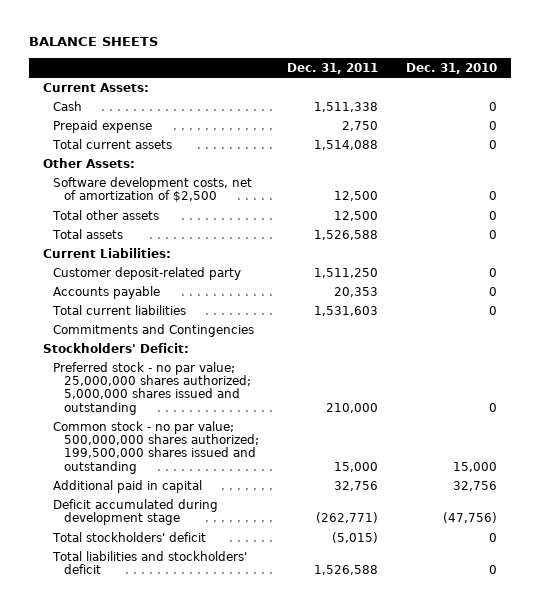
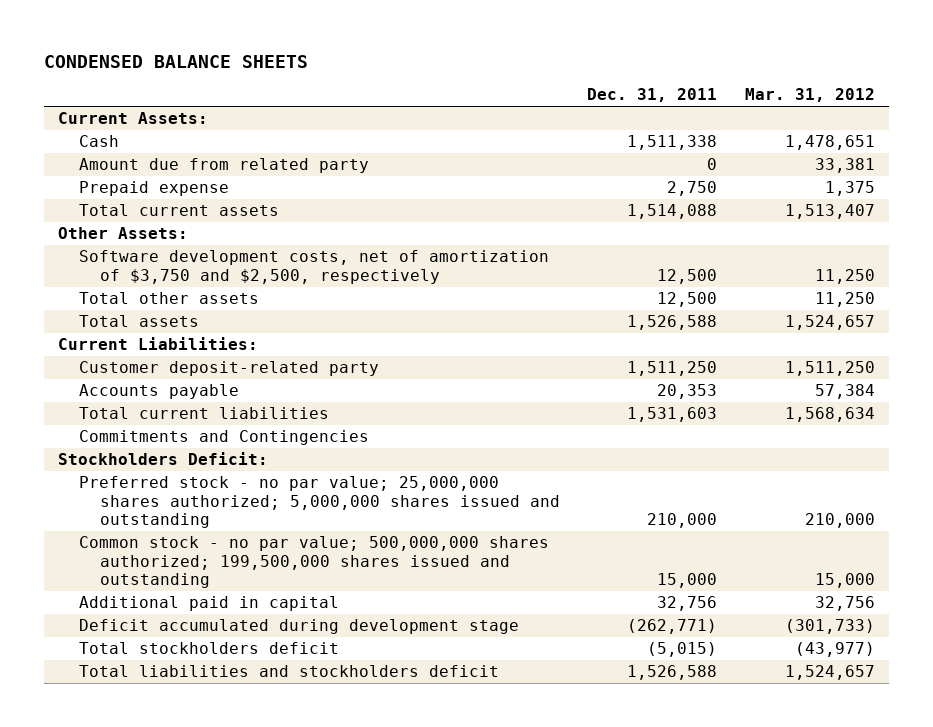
[28,37,158,47] BALANCE SHEETS -> [44,55,309,69] CONDENSED BALANCE SHEETS
[405,62,497,74] Dec. 31, 2010 -> none
none -> [744,88,875,103] Mar. 31, 2012
none -> [78,158,369,174] Amount due from related party
[53,176,253,203] Software development costs, net of amortization of $2,500 -> [78,250,549,284] Software development costs, net of amortization of $3,750 and $2,500, respectively
[42,342,189,353] Stockholders' Deficit: -> [58,452,269,466] Stockholders Deficit:
[52,531,207,542] Total stockholders' deficit -> [78,642,339,655] Total stockholders deficit
[52,550,248,575] Total liabilities and stockholders' deficit -> [78,665,499,678] Total liabilities and stockholders deficit

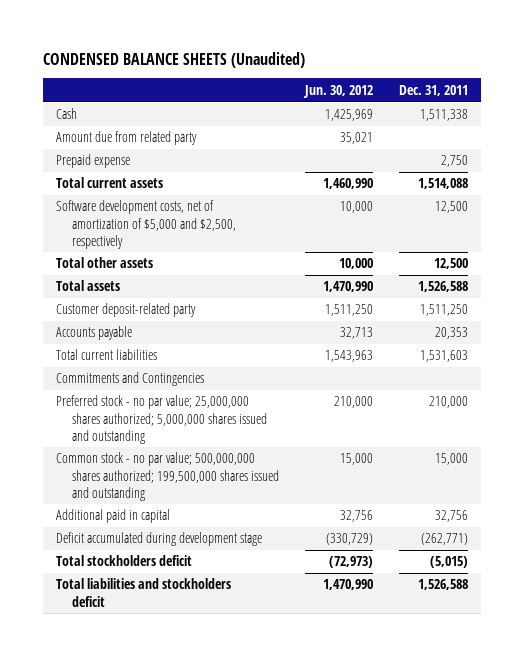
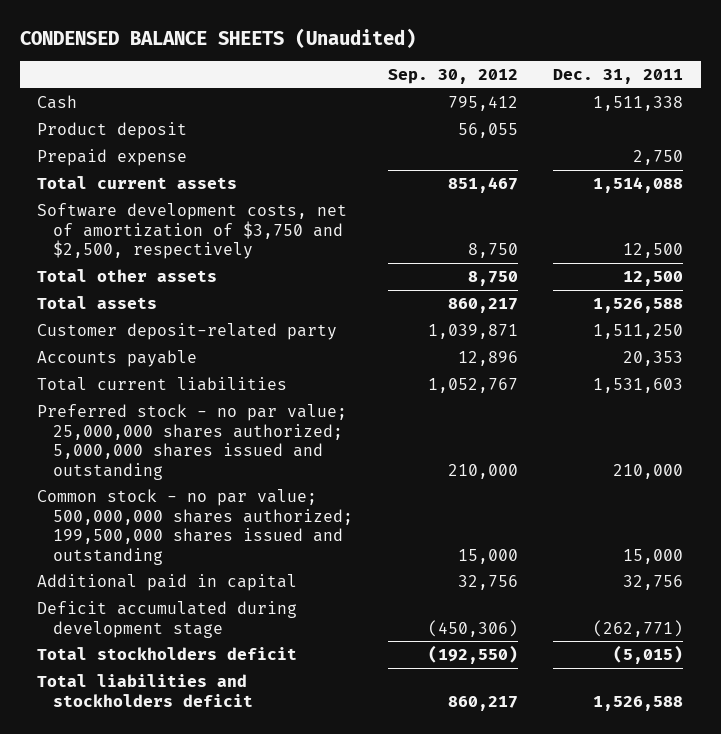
[302,84,373,98] Jun. 30, 2012 -> none
none -> [387,69,518,85] Sep. 30, 2012
[56,131,198,146] Amount due from related party -> none
none -> [37,122,188,140] Product deposit
[56,200,236,249] Software development costs, net of amortization of $5,000 and $2,500, respectively -> [37,203,348,260] Software development costs, net of amortization of $3,750 and $2,500, respectively
[56,372,205,387] Commitments and Contingencies -> none

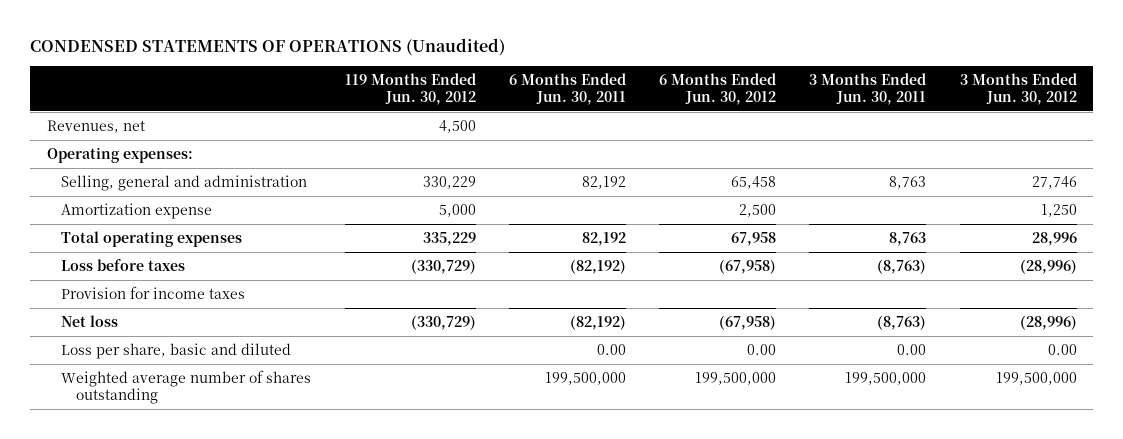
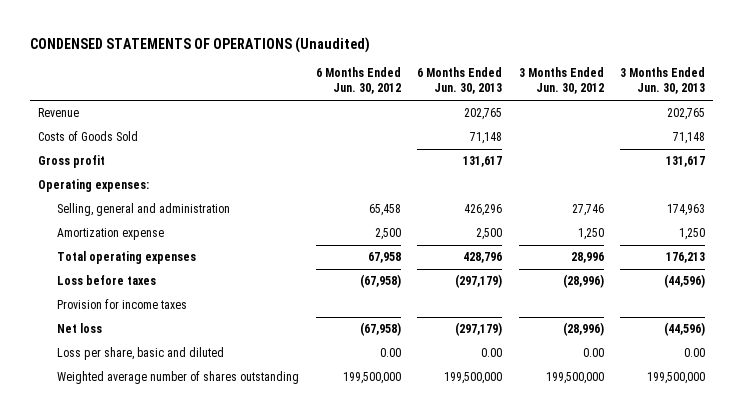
[344,72,476,105] 119 Months Ended Jun. 30, 2012 -> none
[508,72,626,105] 6 Months Ended Jun. 30, 2011 -> none
[809,72,927,105] 3 Months Ended Jun. 30, 2011 -> none
none -> [417,67,503,95] 6 Months Ended Jun. 30, 2013
none -> [620,67,706,95] 3 Months Ended Jun. 30, 2013
[46,120,145,134] Revenues, net -> [38,108,80,118] Revenue
none -> [38,131,139,142] Costs of Goods Sold
none -> [38,155,106,169] Gross profit

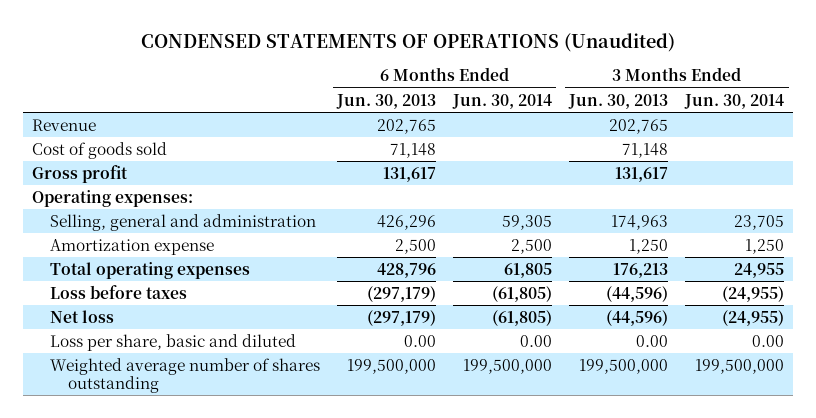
[315,67,401,95] 6 Months Ended Jun. 30, 2012 -> none
[518,67,604,95] 3 Months Ended Jun. 30, 2012 -> none
none -> [452,93,553,109] Jun. 30, 2014
none -> [684,93,785,109] Jun. 30, 2014
[38,131,139,142] Costs of Goods Sold -> [31,141,167,159] Cost of goods sold
[57,299,188,310] Provision for income taxes -> none

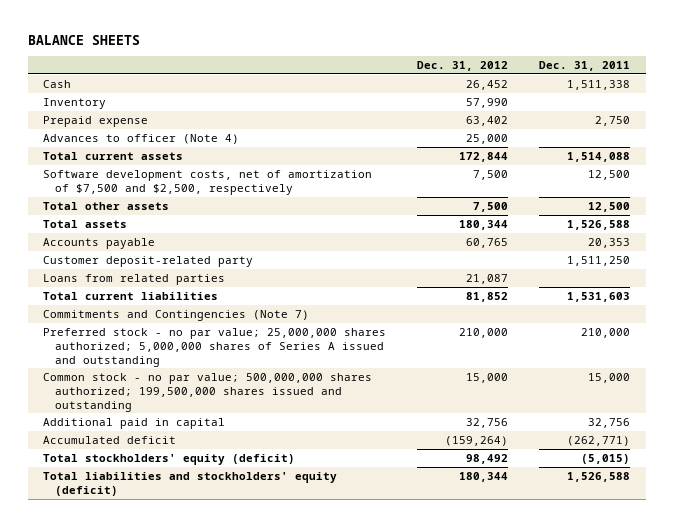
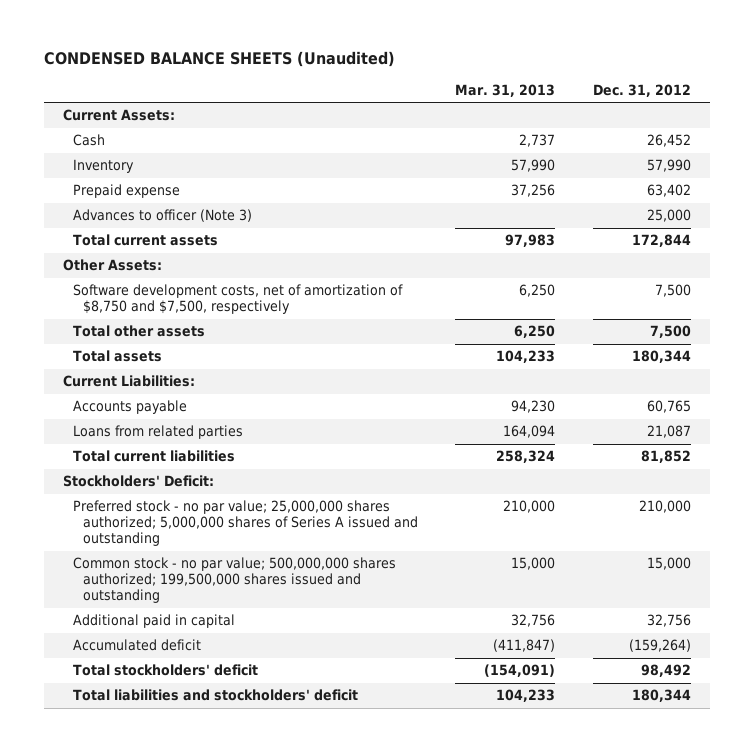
[27,35,140,46] BALANCE SHEETS -> [43,51,395,68] CONDENSED BALANCE SHEETS (Unaudited)
[539,61,631,72] Dec. 31, 2011 -> none
none -> [455,83,556,97] Mar. 31, 2013
none -> [62,109,175,122] Current Assets:
[43,133,240,144] Advances to officer (Note 4) -> [72,209,252,223] Advances to officer (Note 3)
none -> [62,259,162,272] Other Assets:
[43,169,373,195] Software development costs, net of amortization of $7,500 and $2,500, respectively -> [72,284,403,315] Software development costs, net of amortization of $8,750 and $7,500, respectively
none -> [62,375,195,388] Current Liabilities:
[43,255,254,267] Customer deposit-related party -> none
[43,309,310,321] Commitments and Contingencies (Note 7) -> none
none -> [62,475,214,488] Stockholders' Deficit:
[43,453,296,465] Total stockholders' equity (deficit) -> [72,664,258,677] Total stockholders' deficit
[43,471,338,496] Total liabilities and stockholders' equity (deficit) -> [72,689,358,702] Total liabilities and stockholders' deficit

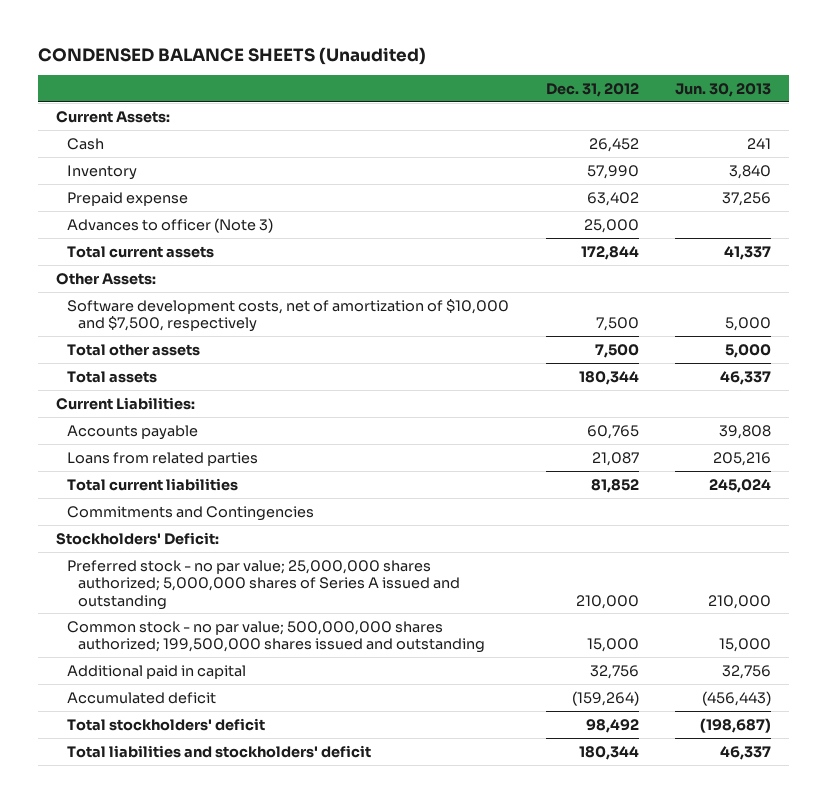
[455,83,556,97] Mar. 31, 2013 -> none
none -> [675,82,772,97] Jun. 30, 2013
[72,284,403,315] Software development costs, net of amortization of $8,750 and $7,500, respectively -> [67,298,510,333] Software development costs, net of amortization of $10,000 and $7,500, respectively
none -> [67,505,315,521] Commitments and Contingencies

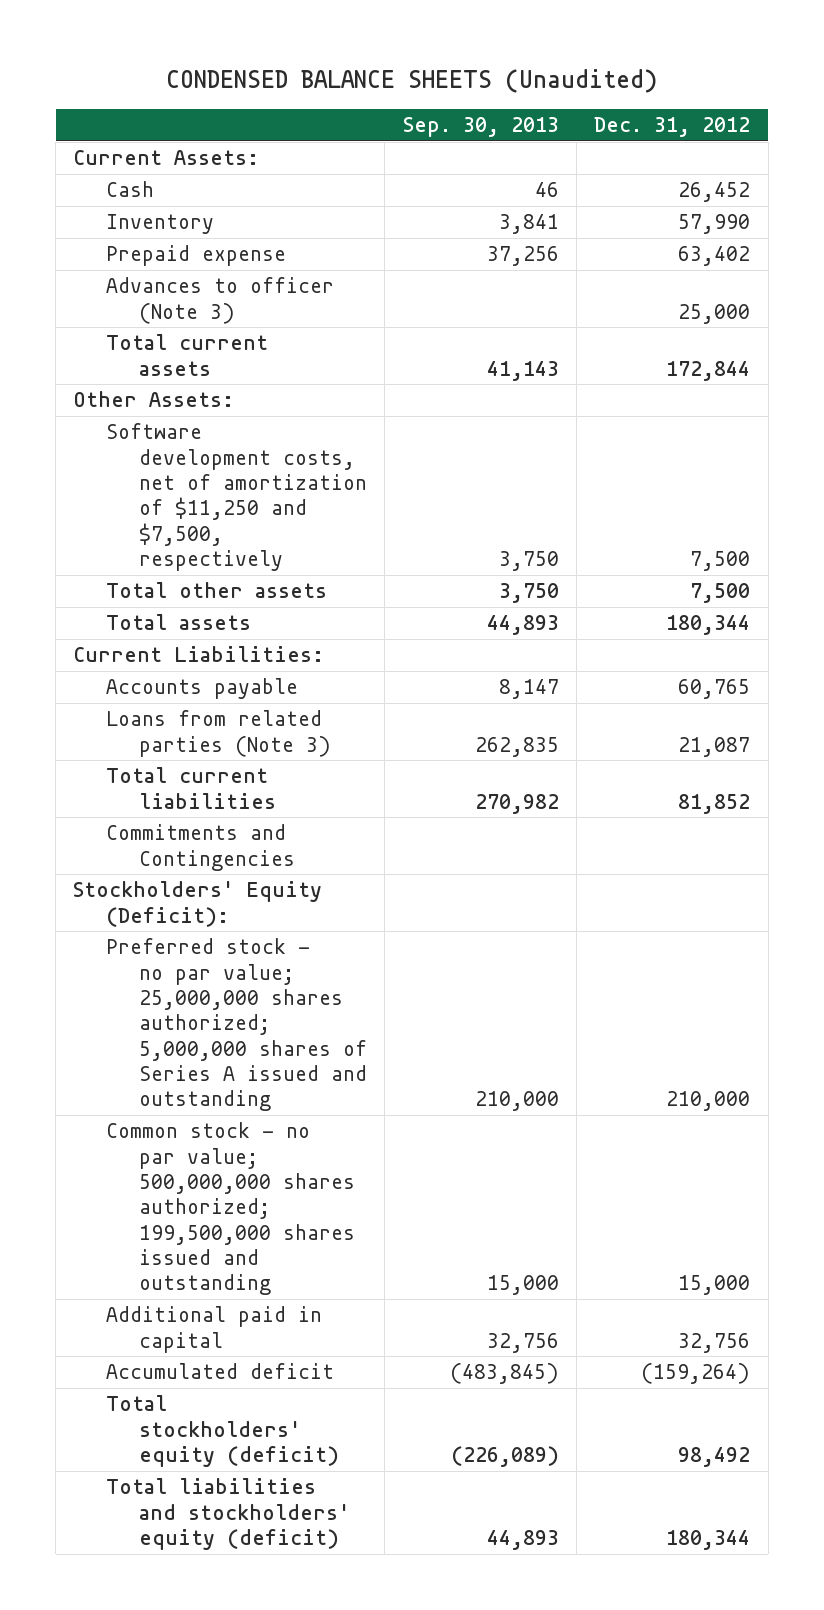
[675,82,772,97] Jun. 30, 2013 -> none
none -> [402,117,559,138] Sep. 30, 2013
[67,298,510,333] Software development costs, net of amortization of $10,000 and $7,500, respectively -> [106,423,368,571] Software development costs, net of amortization of $11,250 and $7,500, respectively
[67,451,259,466] Loans from related parties -> [106,710,332,757] Loans from related parties (Note 3)
[56,531,220,545] Stockholders' Deficit: -> [73,881,323,927] Stockholders' Equity (Deficit):
[67,717,266,731] Total stockholders' deficit -> [106,1395,340,1467] Total stockholders' equity (deficit)
[67,744,372,758] Total liabilities and stockholders' deficit -> [106,1478,351,1550] Total liabilities and stockholders' equity (deficit)

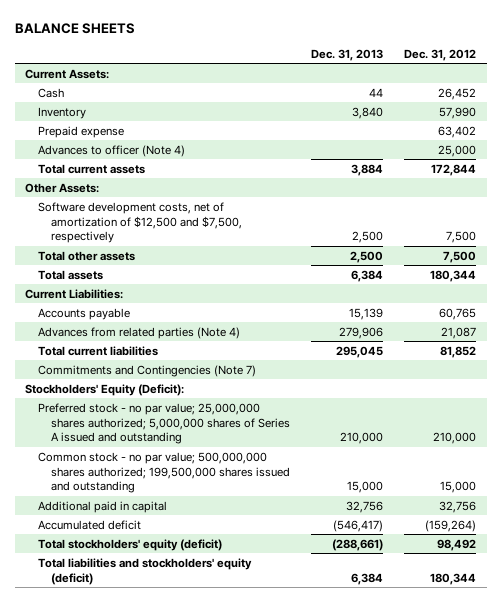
[165,68,657,93] CONDENSED BALANCE SHEETS (Unaudited) -> [14,22,135,34] BALANCE SHEETS
[402,117,559,138] Sep. 30, 2013 -> none
none -> [310,48,383,61] Dec. 31, 2013
[106,277,335,324] Advances to officer (Note 3) -> [37,144,185,157] Advances to officer (Note 4)
[106,423,368,571] Software development costs, net of amortization of $11,250 and $7,500, respectively -> [37,201,242,244] Software development costs, net of amortization of $12,500 and $7,500, respectively
[106,710,332,757] Loans from related parties (Note 3) -> [37,326,240,339] Advances from related parties (Note 4)
[106,824,296,871] Commitments and Contingencies -> [37,364,256,377] Commitments and Contingencies (Note 7)

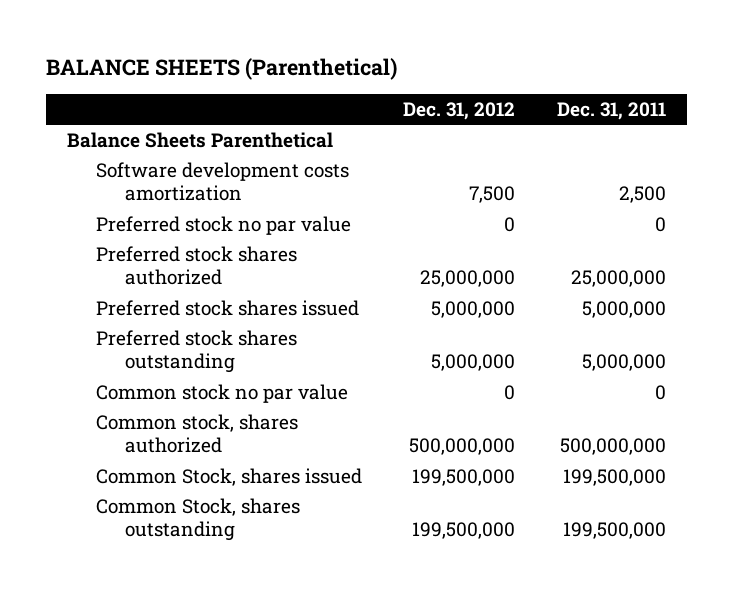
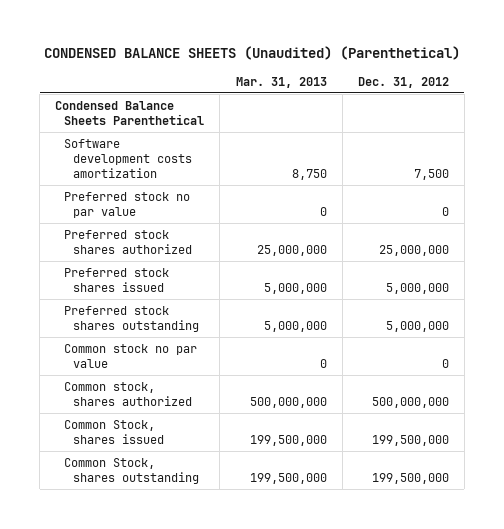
[45,58,397,81] BALANCE SHEETS (Parenthetical) -> [44,46,461,61] CONDENSED BALANCE SHEETS (Unaudited) (Parenthetical)
[556,101,666,120] Dec. 31, 2011 -> none
none -> [235,77,327,89] Mar. 31, 2013
[66,131,333,148] Balance Sheets Parenthetical -> [55,100,205,126] Condensed Balance Sheets Parenthetical

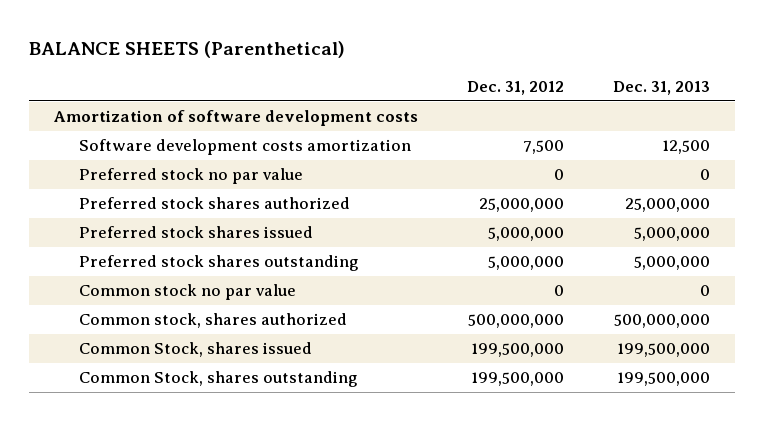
[44,46,461,61] CONDENSED BALANCE SHEETS (Unaudited) (Parenthetical) -> [29,41,346,59] BALANCE SHEETS (Parenthetical)
[235,77,327,89] Mar. 31, 2013 -> none
none -> [613,81,711,96] Dec. 31, 2013
[55,100,205,126] Condensed Balance Sheets Parenthetical -> [53,110,418,127] Amortization of software development costs

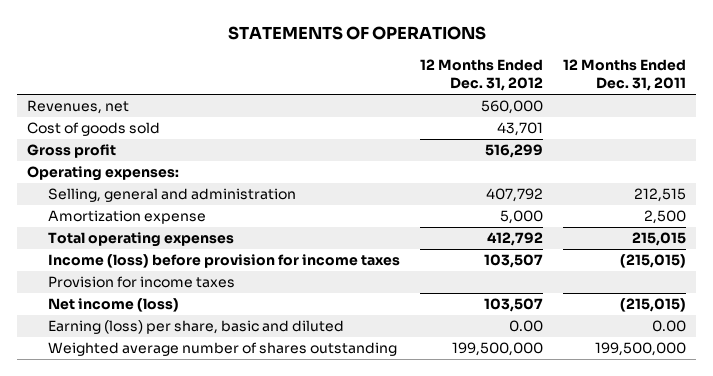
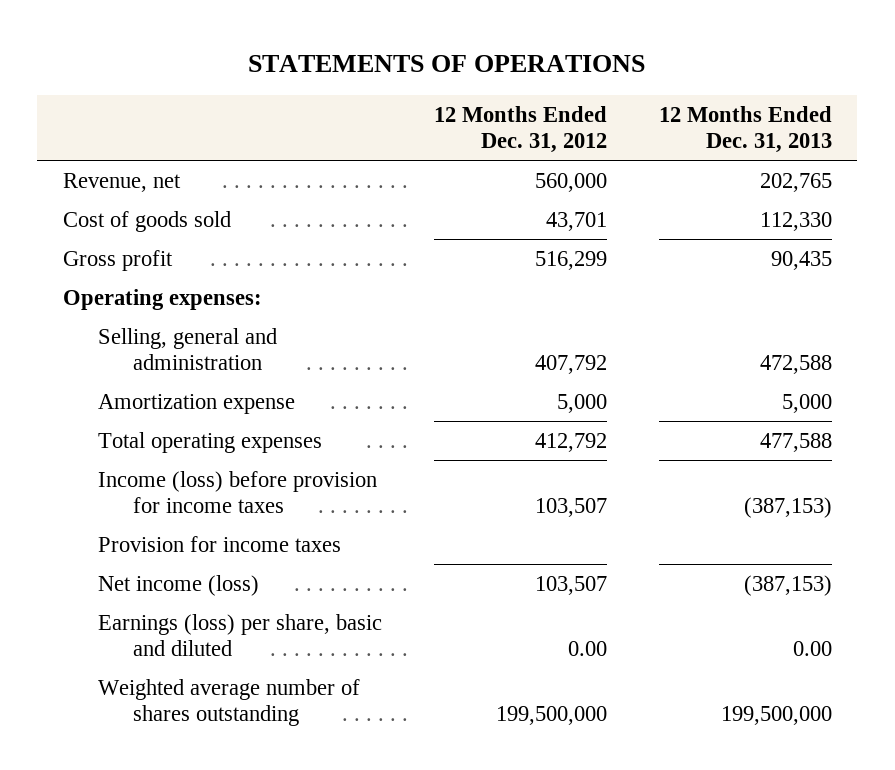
[562,59,686,92] 12 Months Ended Dec. 31, 2011 -> none
none -> [658,105,832,154] 12 Months Ended Dec. 31, 2013
[27,100,130,115] Revenues, net -> [63,172,182,192] Revenue, net
[47,320,344,335] Earning (loss) per share, basic and diluted -> [98,613,383,657] Earnings (loss) per share, basic and diluted

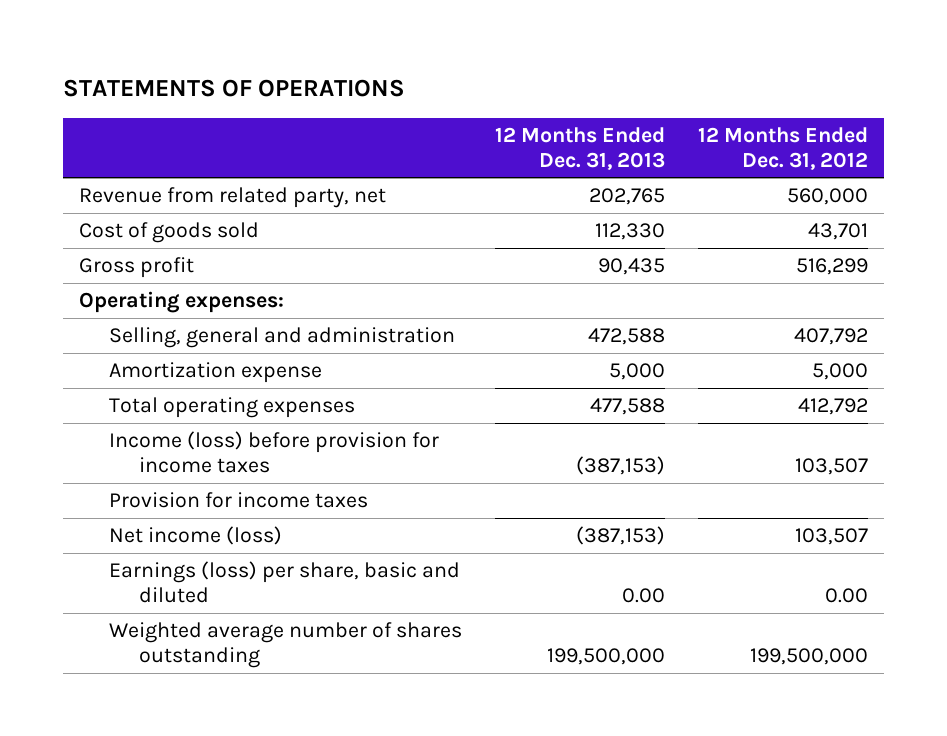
[63,172,182,192] Revenue, net -> [79,187,387,209] Revenue from related party, net

